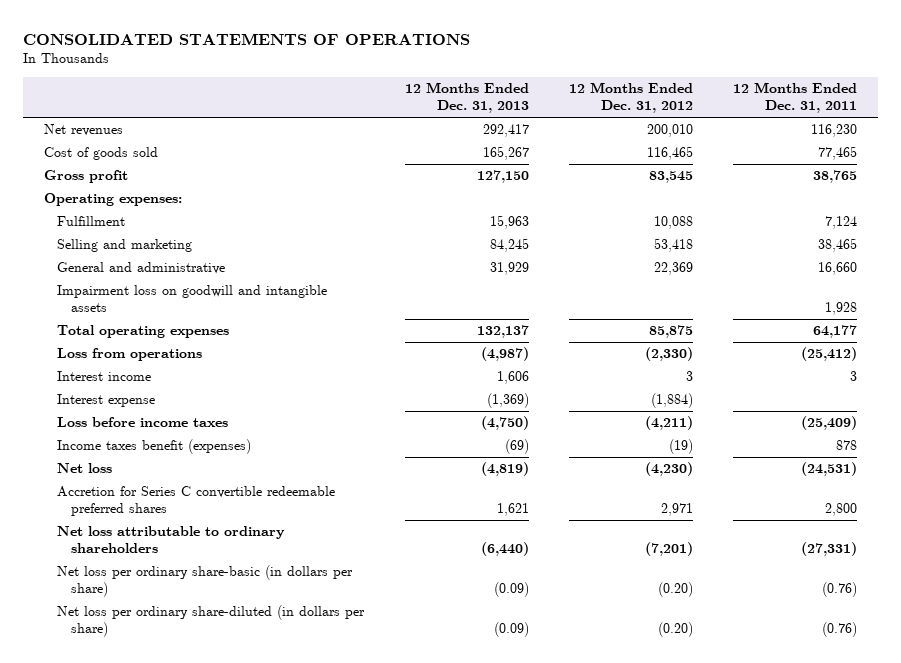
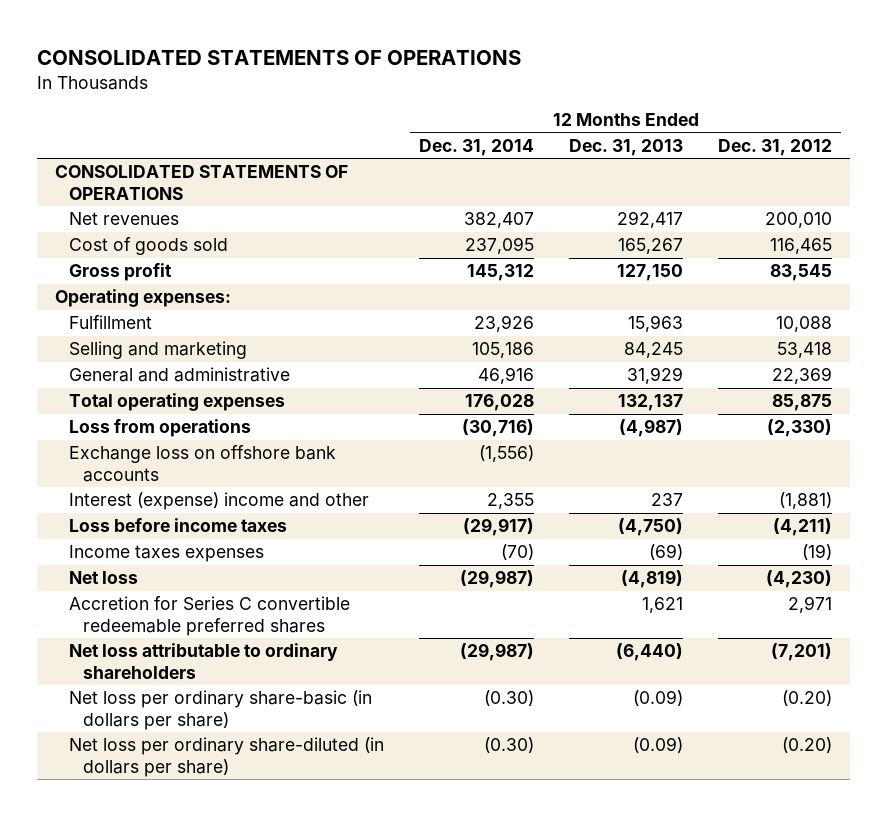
[733,82,858,114] 12 Months Ended Dec. 31, 2011 -> none
none -> [419,139,535,157] Dec. 31, 2014
none -> [55,165,349,200] CONSOLIDATED STATEMENTS OF OPERATIONS
[57,285,328,313] Impairment loss on goodwill and intangible assets -> none
[57,371,152,382] Interest income -> none
[57,394,156,408] Interest expense -> none
none -> [68,445,336,482] Exchange loss on offshore bank accounts
none -> [68,492,369,511] Interest (expense) income and other
[57,439,252,455] Income taxes benefit (expenses) -> [68,545,264,563] Income taxes expenses

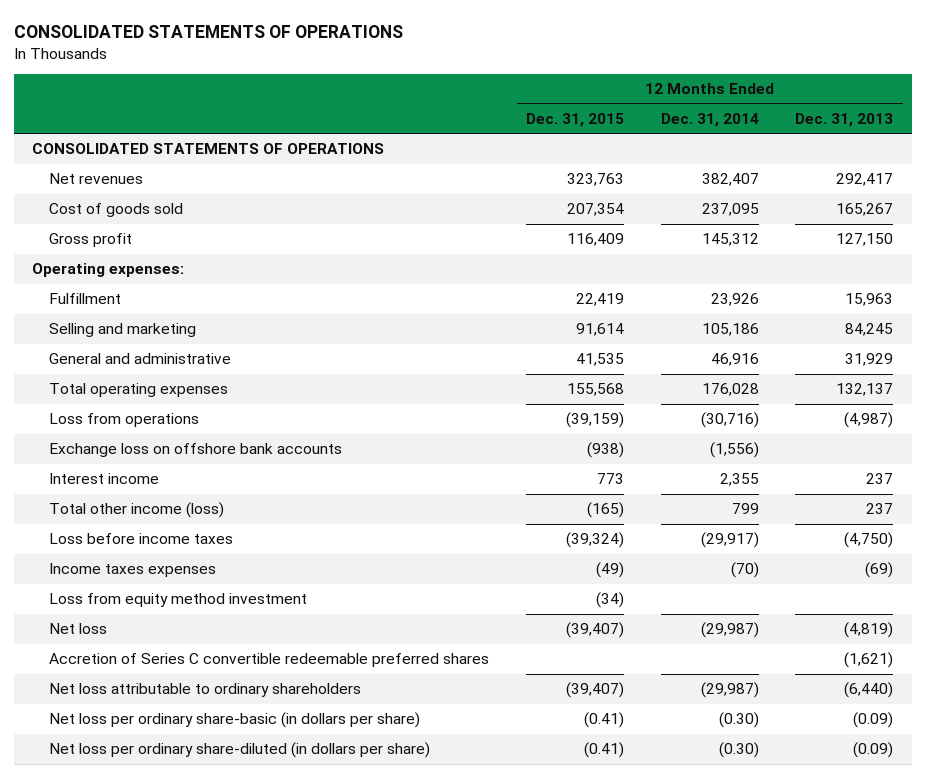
[718,139,833,157] Dec. 31, 2012 -> none
none -> [525,112,624,127] Dec. 31, 2015
[68,492,369,511] Interest (expense) income and other -> [49,473,160,485] Interest income
none -> [49,502,225,519] Total other income (loss)
none -> [49,593,308,608] Loss from equity method investment
[68,596,350,636] Accretion for Series C convertible redeemable preferred shares -> [49,653,490,668] Accretion of Series C convertible redeemable preferred shares
[642,597,684,614] 1,621 -> [844,652,894,669] (1,621)

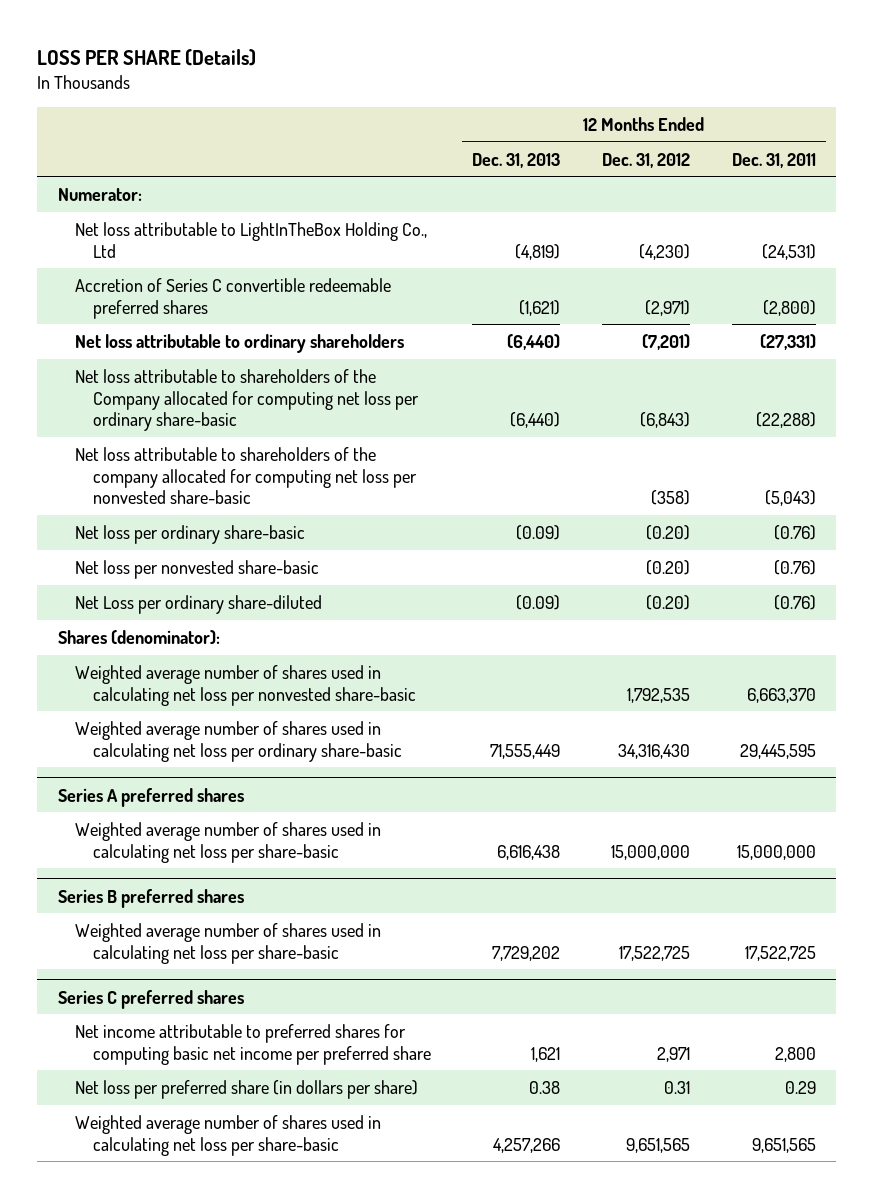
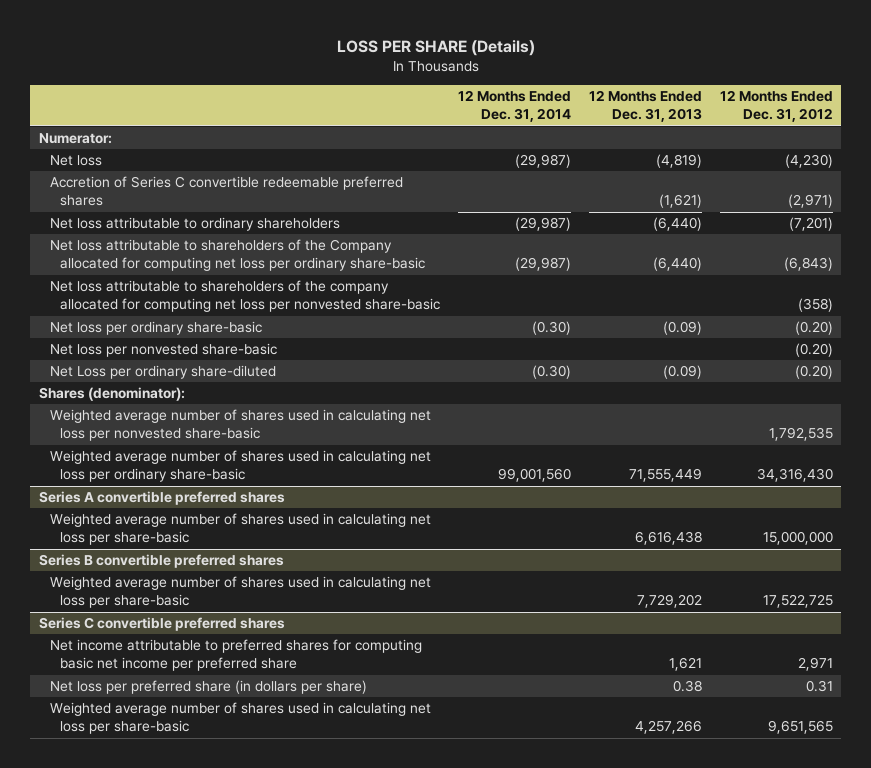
[731,152,816,168] Dec. 31, 2011 -> none
none -> [458,90,572,123] 12 Months Ended Dec. 31, 2014
[75,221,428,258] Net loss attributable to LightInTheBox Holding Co., Ltd -> [49,155,102,167] Net loss
[57,787,244,807] Series A preferred shares -> [38,491,285,506] Series A convertible preferred shares
[57,888,244,908] Series B preferred shares -> [38,554,284,569] Series B convertible preferred shares
[57,989,244,1009] Series C preferred shares -> [38,617,285,632] Series C convertible preferred shares

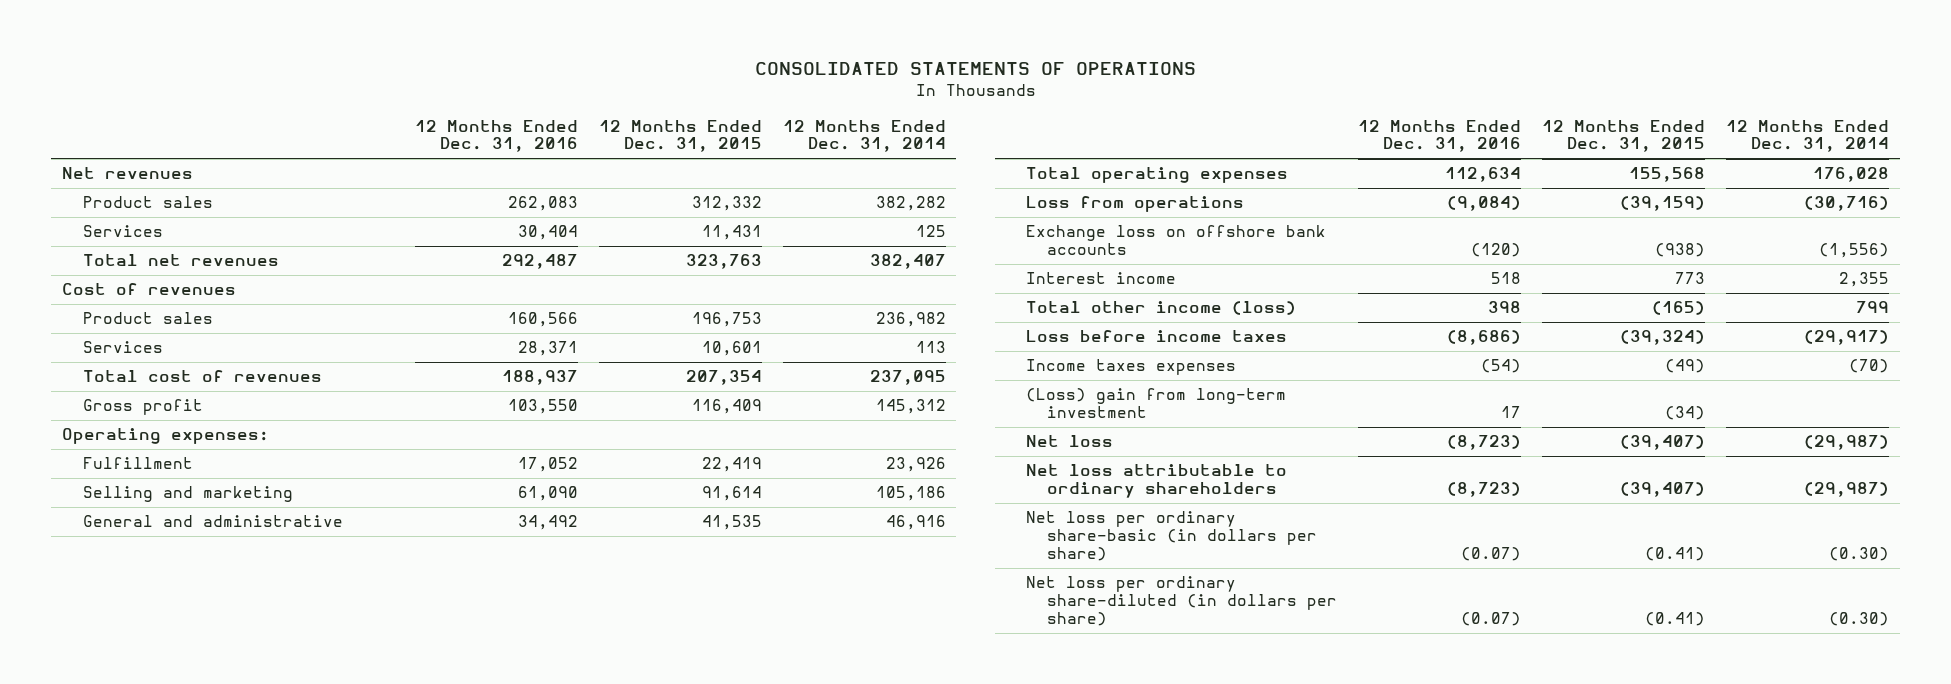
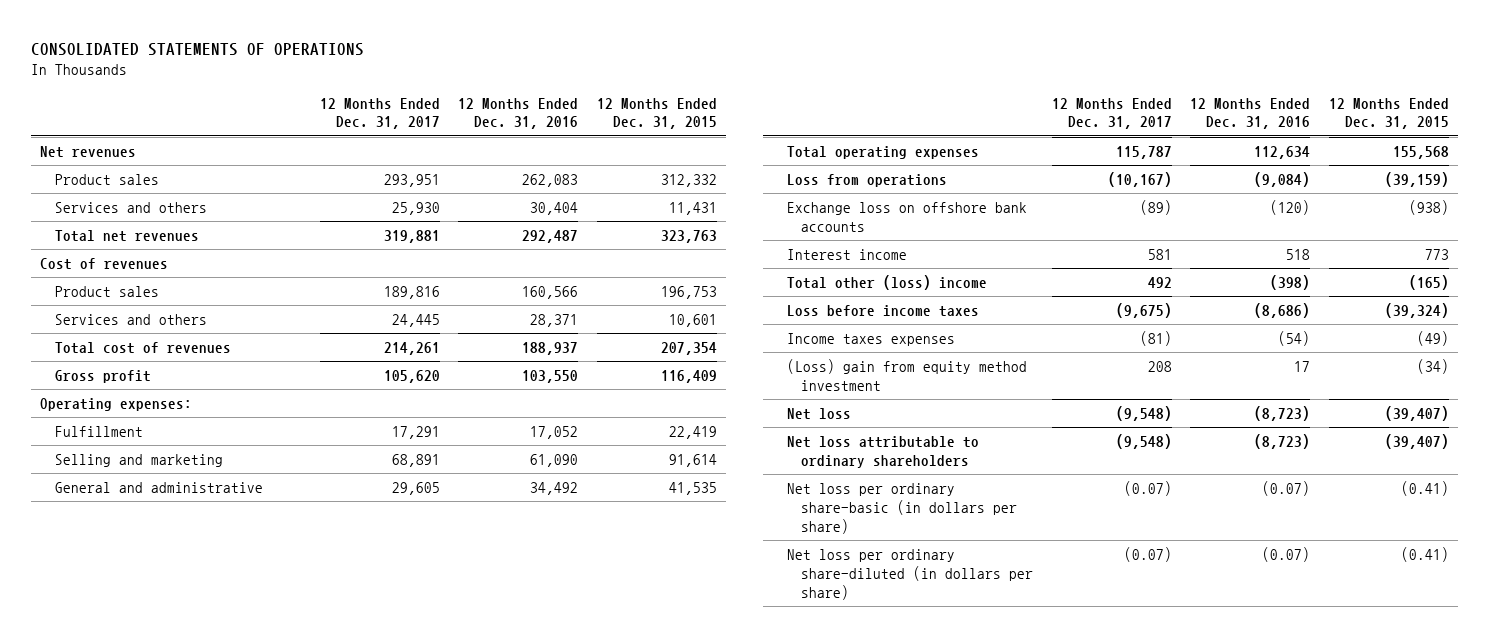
[782,119,946,153] 12 Months Ended Dec. 31, 2014 -> none
none -> [319,97,440,130] 12 Months Ended Dec. 31, 2017
[82,225,163,238] Services -> [54,201,207,213] Services and others
[82,341,163,354] Services -> [54,313,207,325] Services and others
[1026,301,1297,316] Total other income (loss) -> [786,274,987,290] Total other (loss) income
[1487,301,1521,314] 398 -> [1270,274,1311,290] (398)
[1026,388,1287,419] (Loss) gain from long-term investment -> [786,358,1027,391] (Loss) gain from equity method investment

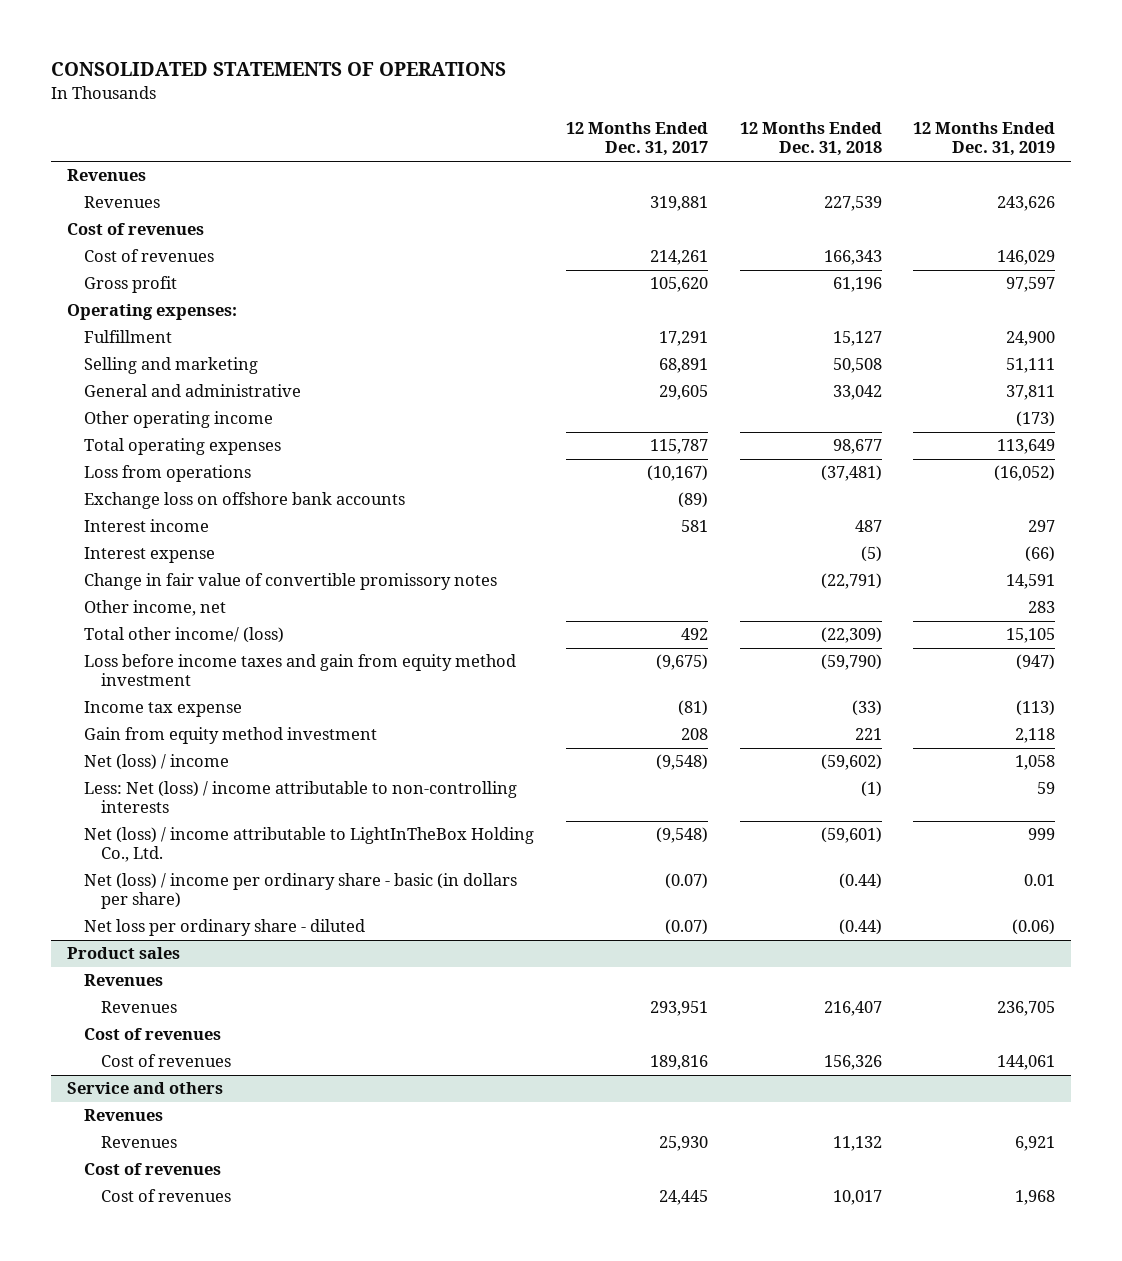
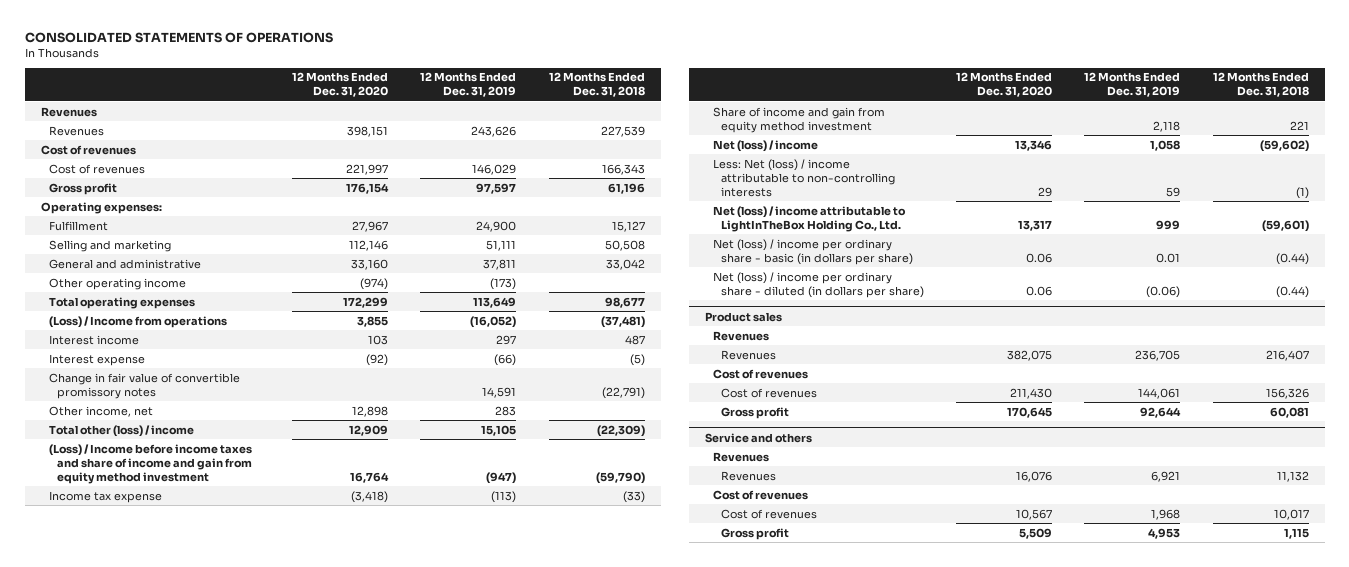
[565,122,708,157] 12 Months Ended Dec. 31, 2017 -> none
none -> [292,72,389,98] 12 Months Ended Dec. 31, 2020
[84,492,406,510] Exchange loss on offshore bank accounts -> none
[84,465,252,483] Loss from operations -> [48,315,227,328] (Loss) / Income from operations
[84,627,285,644] Total other income/ (loss) -> [48,424,194,437] Total other (loss) / income
[84,654,517,687] Loss before income taxes and gain from equity method investment -> [48,443,252,484] (Loss) / Income before income taxes and share of income and gain from equity method investment
[84,727,378,745] Gain from equity method investment -> [712,106,885,133] Share of income and gain from equity method investment
[84,919,366,937] Net loss per ordinary share - diluted -> [712,271,924,298] Net (loss) / income per ordinary share - diluted (in dollars per share)
none -> [720,406,789,419] Gross profit
none -> [720,527,789,540] Gross profit

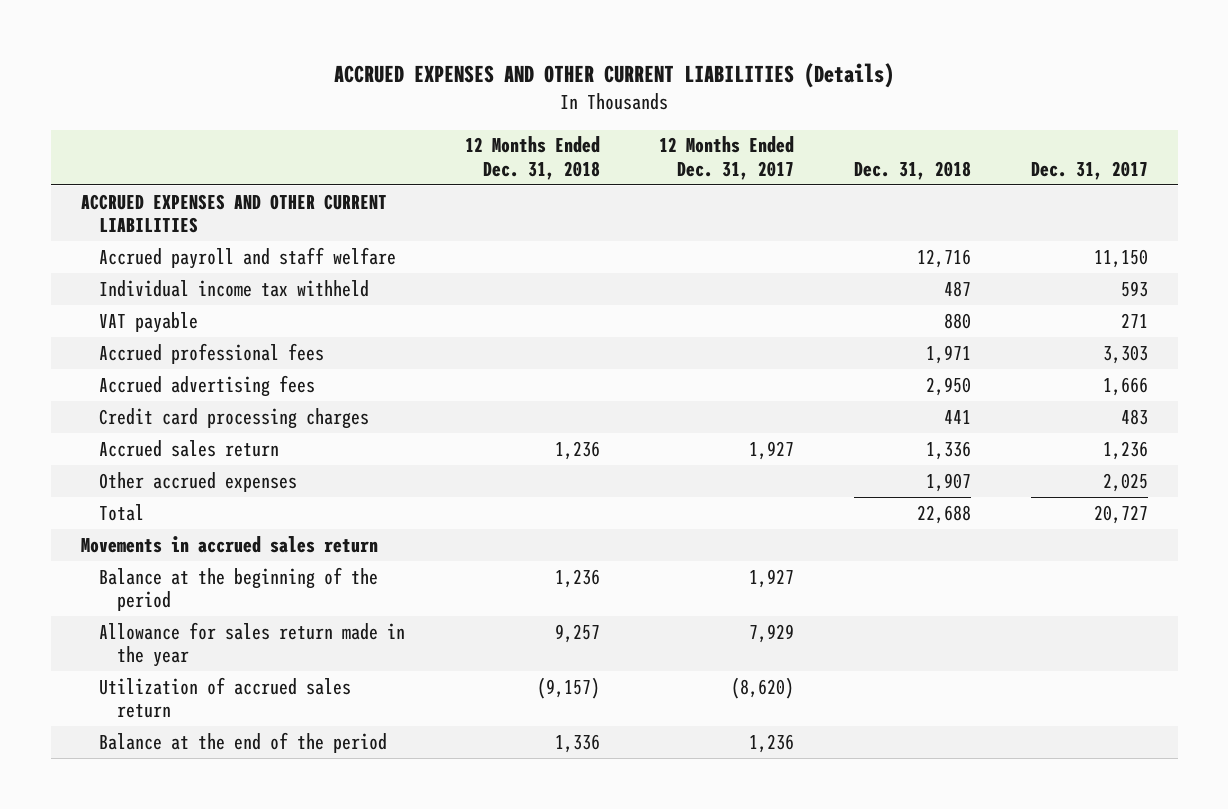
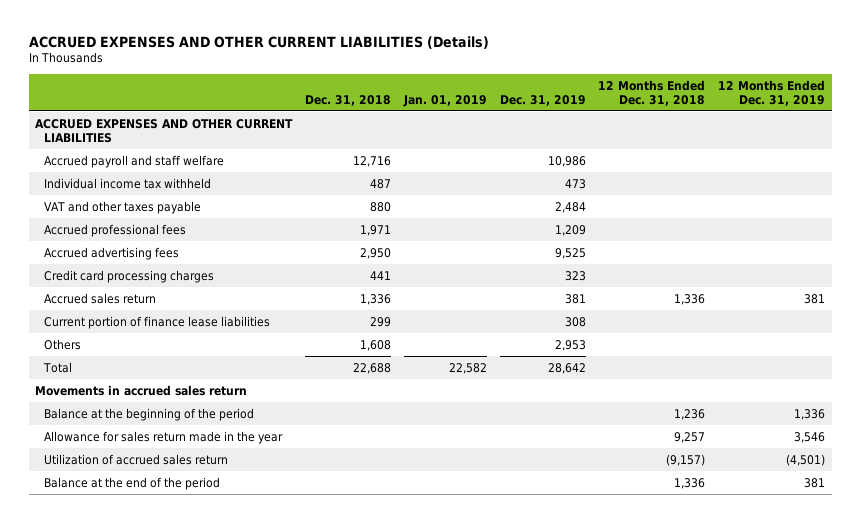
[659,136,795,181] 12 Months Ended Dec. 31, 2017 -> none
[1030,161,1148,181] Dec. 31, 2017 -> none
none -> [402,94,487,107] Jan. 01, 2019
none -> [499,94,586,106] Dec. 31, 2019
none -> [718,79,826,106] 12 Months Ended Dec. 31, 2019
[98,311,198,333] VAT payable -> [44,200,202,214] VAT and other taxes payable
[554,440,600,460] 1,236 -> [674,293,706,305] 1,336
none -> [44,315,271,329] Current portion of finance lease liabilities
[98,471,297,492] Other accrued expenses -> [44,338,82,350] Others
[925,472,971,492] 1,907 -> [359,339,391,351] 1,608

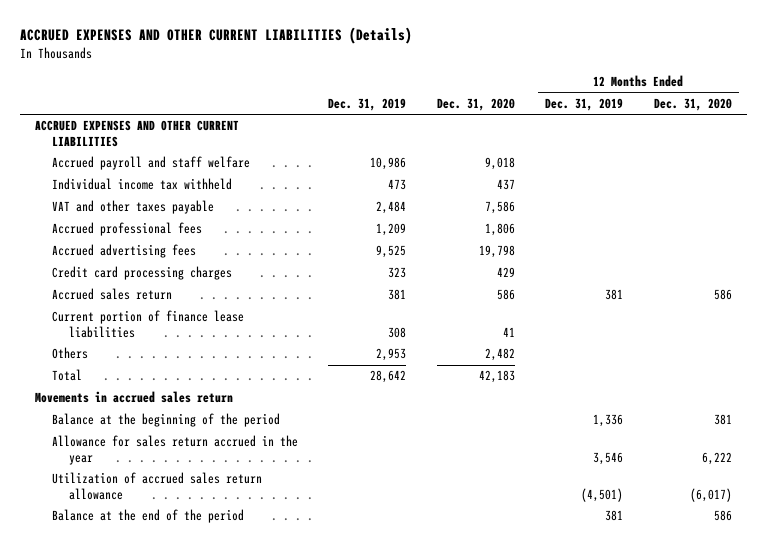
[304,94,391,106] Dec. 31, 2018 -> none
[402,94,487,107] Jan. 01, 2019 -> none
[598,79,706,106] 12 Months Ended Dec. 31, 2018 -> none
none -> [436,98,515,112] Dec. 31, 2020
none -> [653,98,732,112] Dec. 31, 2020
[44,430,284,444] Allowance for sales return made in the year -> [52,435,299,465] Allowance for sales return accrued in the year
[44,453,229,465] Utilization of accrued sales return -> [52,472,263,500] Utilization of accrued sales return allowance

